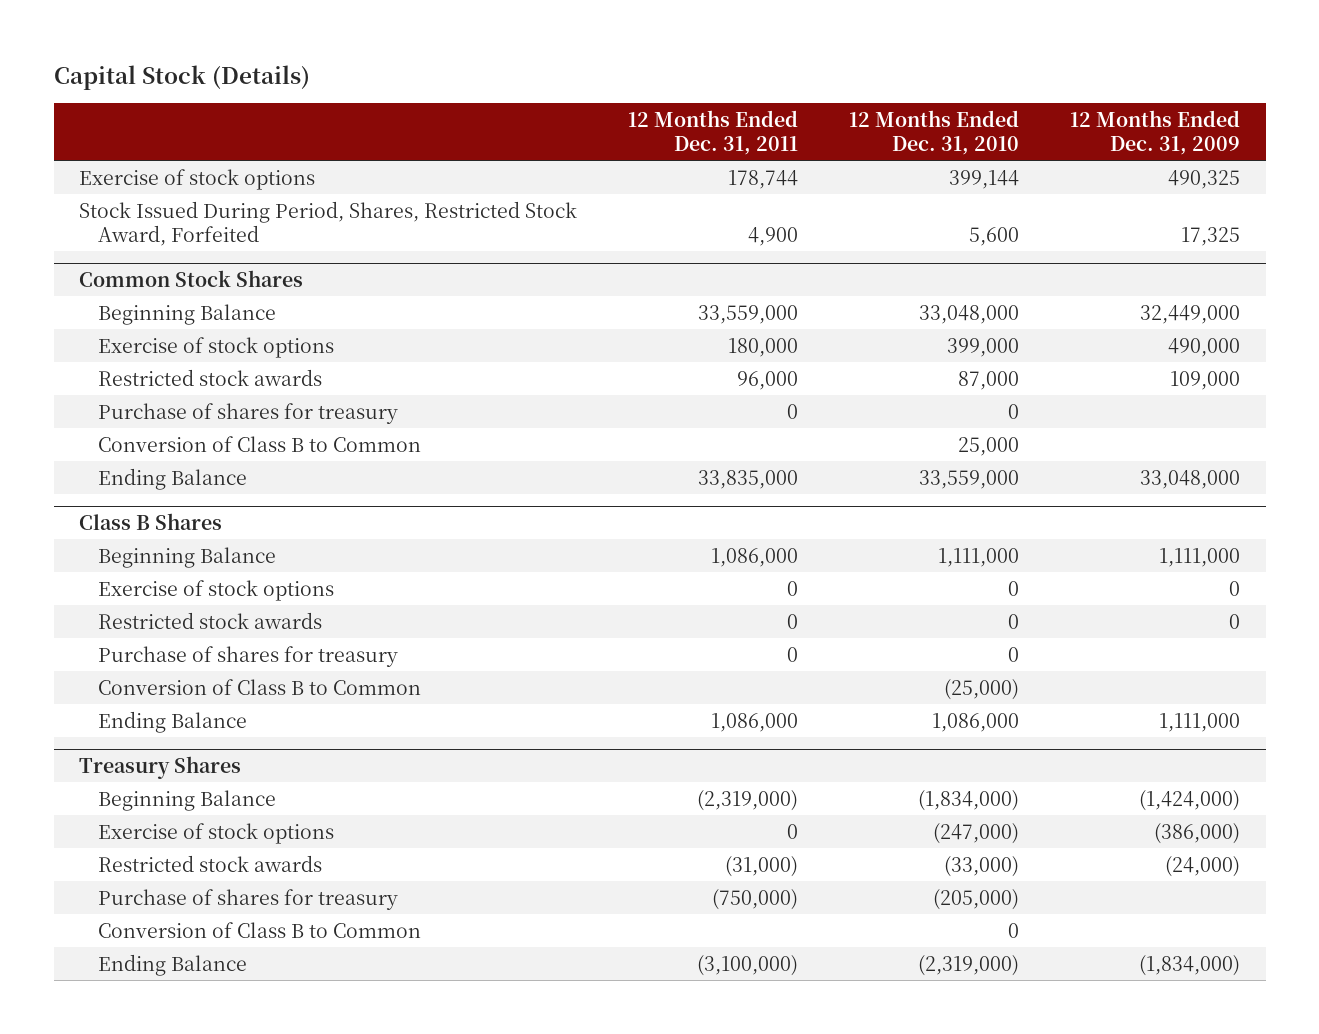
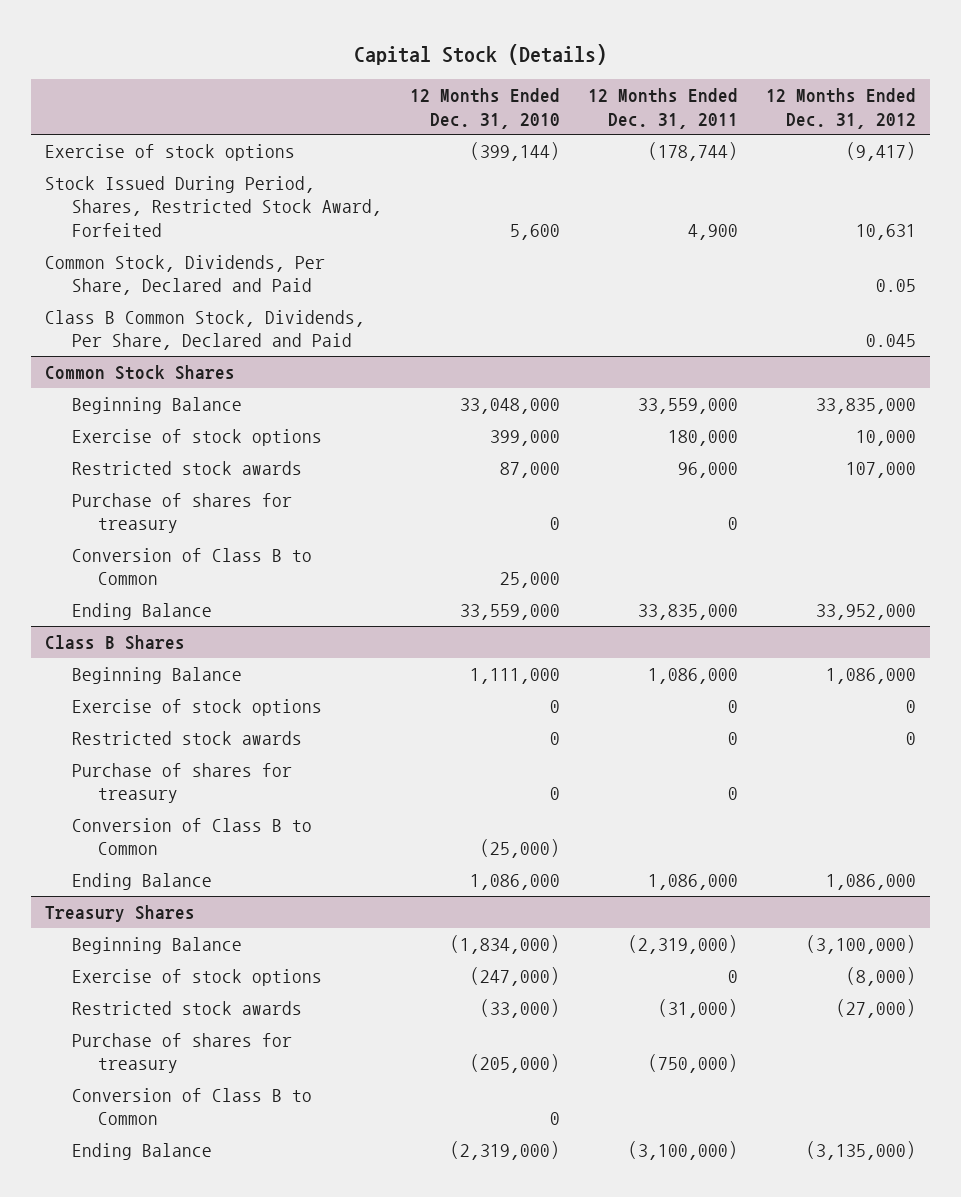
[1070,109,1241,155] 12 Months Ended Dec. 31, 2009 -> none
none -> [765,87,916,129] 12 Months Ended Dec. 31, 2012
[728,169,799,189] 178,744 -> [647,141,738,161] (178,744)
[949,169,1020,189] 399,144 -> [469,141,560,161] (399,144)
none -> [45,254,326,296] Common Stock, Dividends, Per Share, Declared and Paid
none -> [45,309,366,351] Class B Common Stock, Dividends, Per Share, Declared and Paid

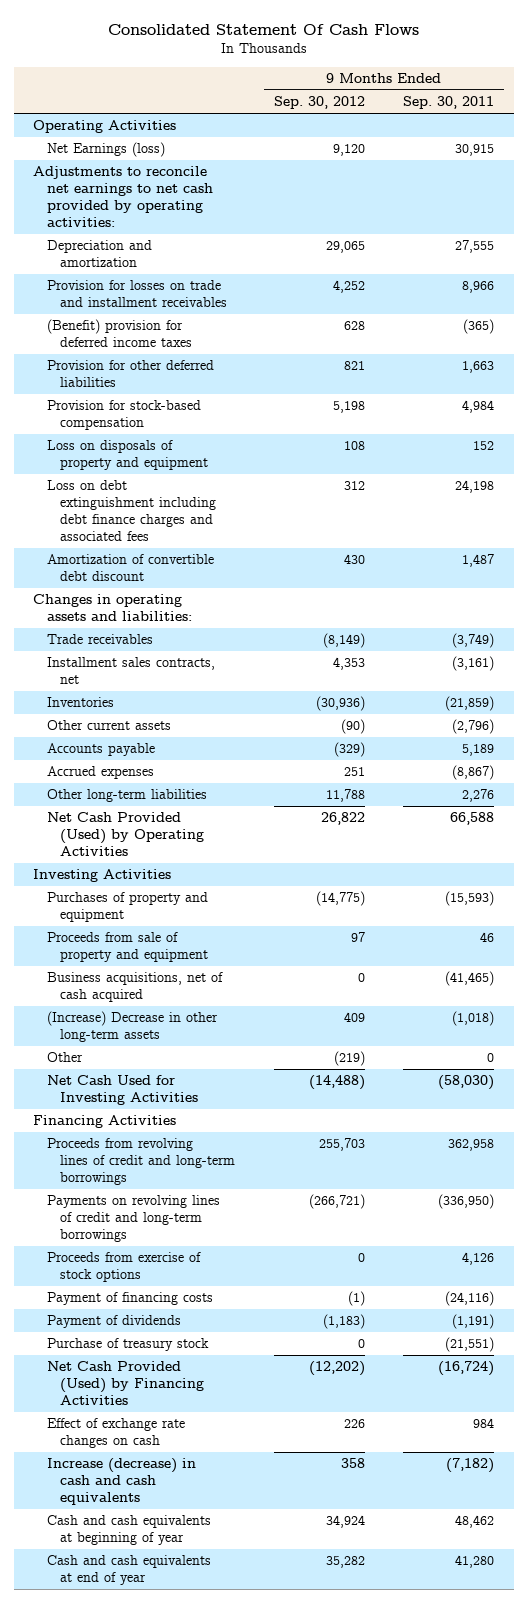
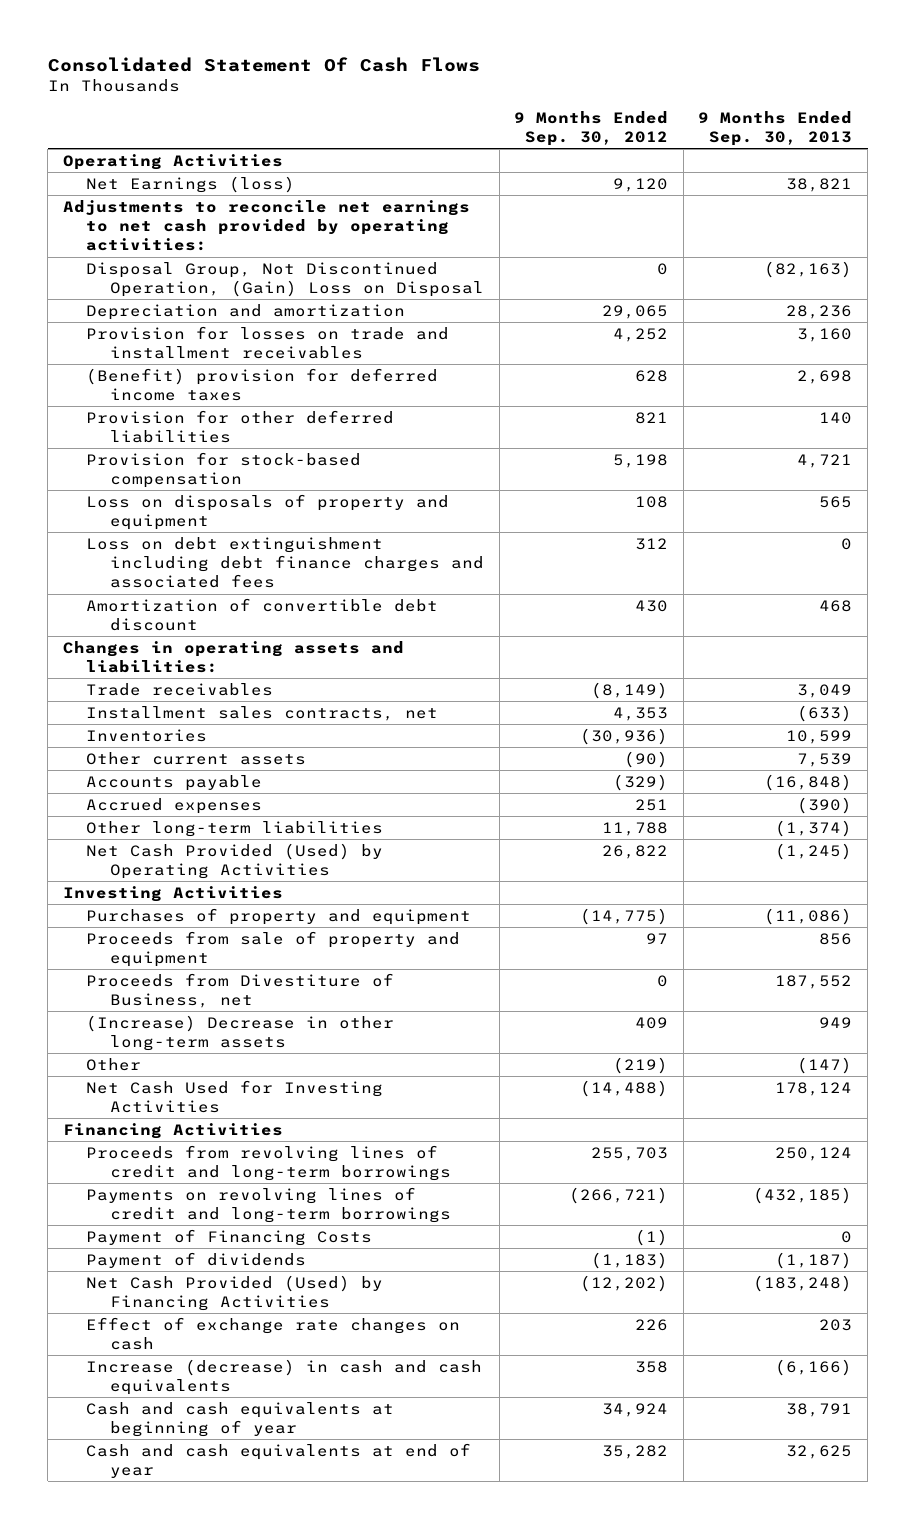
[403,96,495,110] Sep. 30, 2011 -> none
none -> [698,110,853,146] 9 Months Ended Sep. 30, 2013
none -> [86,261,484,297] Disposal Group, Not Discontinued Operation, (Gain) Loss on Disposal
[46,972,223,1003] Business acquisitions, net of cash acquired -> none
none -> [86,972,395,1008] Proceeds from Divestiture of Business, net
[46,1252,201,1283] Proceeds from exercise of stock options -> none
[46,1292,213,1306] Payment of financing costs -> [86,1228,373,1246] Payment of Financing Costs
[46,1338,209,1352] Purchase of treasury stock -> none

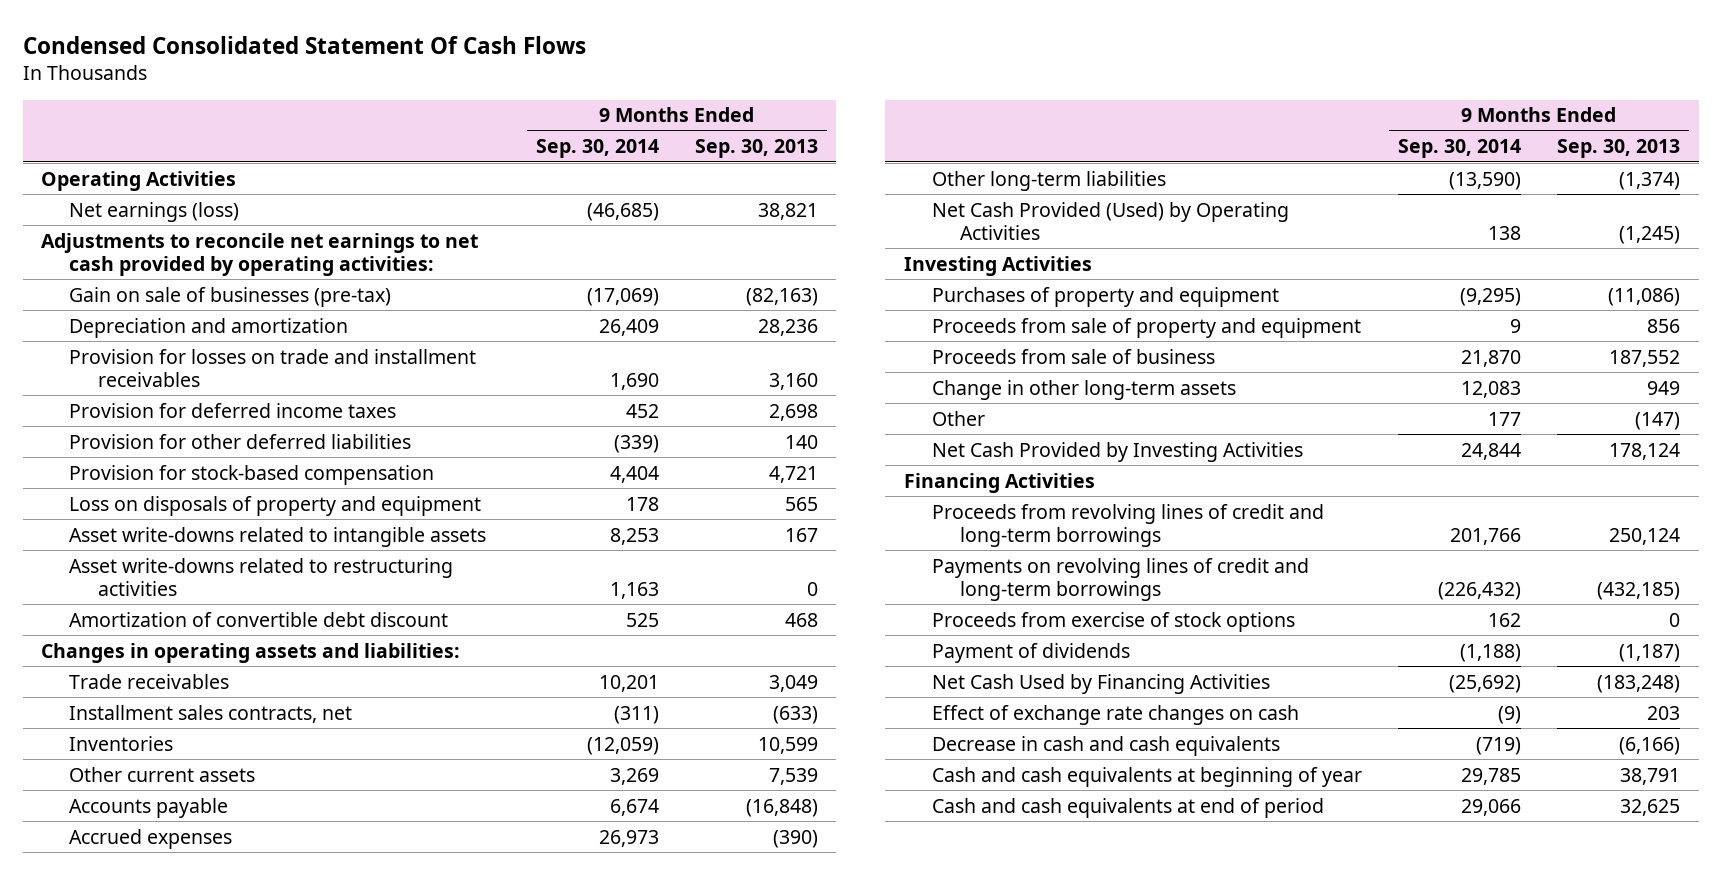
[47,56,480,72] Consolidated Statement Of Cash Flows -> [23,35,587,54] Condensed Consolidated Statement Of Cash Flows
[514,110,669,146] 9 Months Ended Sep. 30, 2012 -> none
none -> [535,139,659,159] Sep. 30, 2014
[86,175,296,193] Net Earnings (loss) -> [69,201,240,222] Net earnings (loss)
[86,261,484,297] Disposal Group, Not Discontinued Operation, (Gain) Loss on Disposal -> [69,286,392,307] Gain on sale of businesses (pre-tax)
[86,367,439,401] (Benefit) provision for deferred income taxes -> [69,402,397,418] Provision for deferred income taxes
[86,536,484,589] Loss on debt extinguishment including debt finance charges and associated fees -> none
none -> [69,526,487,547] Asset write-downs related to intangible assets
none -> [69,557,454,597] Asset write-downs related to restructuring activities
[86,972,395,1008] Proceeds from Divestiture of Business, net -> [931,348,1215,364] Proceeds from sale of business
[86,1014,395,1051] (Increase) Decrease in other long-term assets -> [931,379,1236,400] Change in other long-term assets
[86,1079,384,1113] Net Cash Used for Investing Activities -> [931,441,1303,462] Net Cash Provided by Investing Activities
[86,1228,373,1246] Payment of Financing Costs -> none
none -> [931,611,1295,632] Proceeds from exercise of stock options
[86,1274,384,1311] Net Cash Provided (Used) by Financing Activities -> [931,673,1270,694] Net Cash Used by Financing Activities
[86,1358,483,1395] Increase (decrease) in cash and cash equivalents -> [931,735,1280,756] Decrease in cash and cash equivalents
[86,1442,472,1478] Cash and cash equivalents at end of year -> [931,797,1324,818] Cash and cash equivalents at end of period

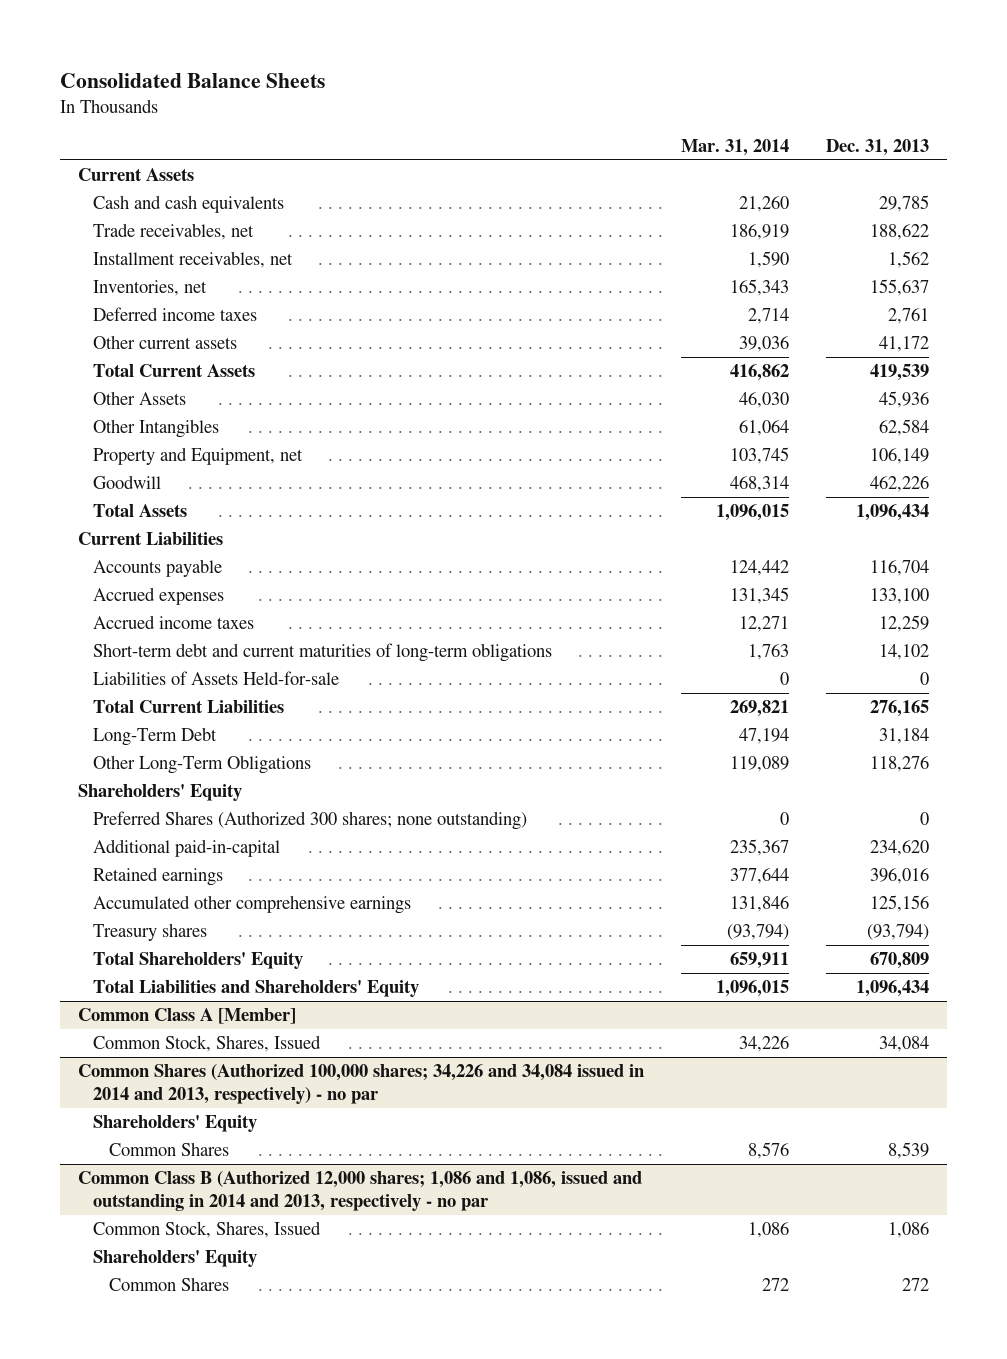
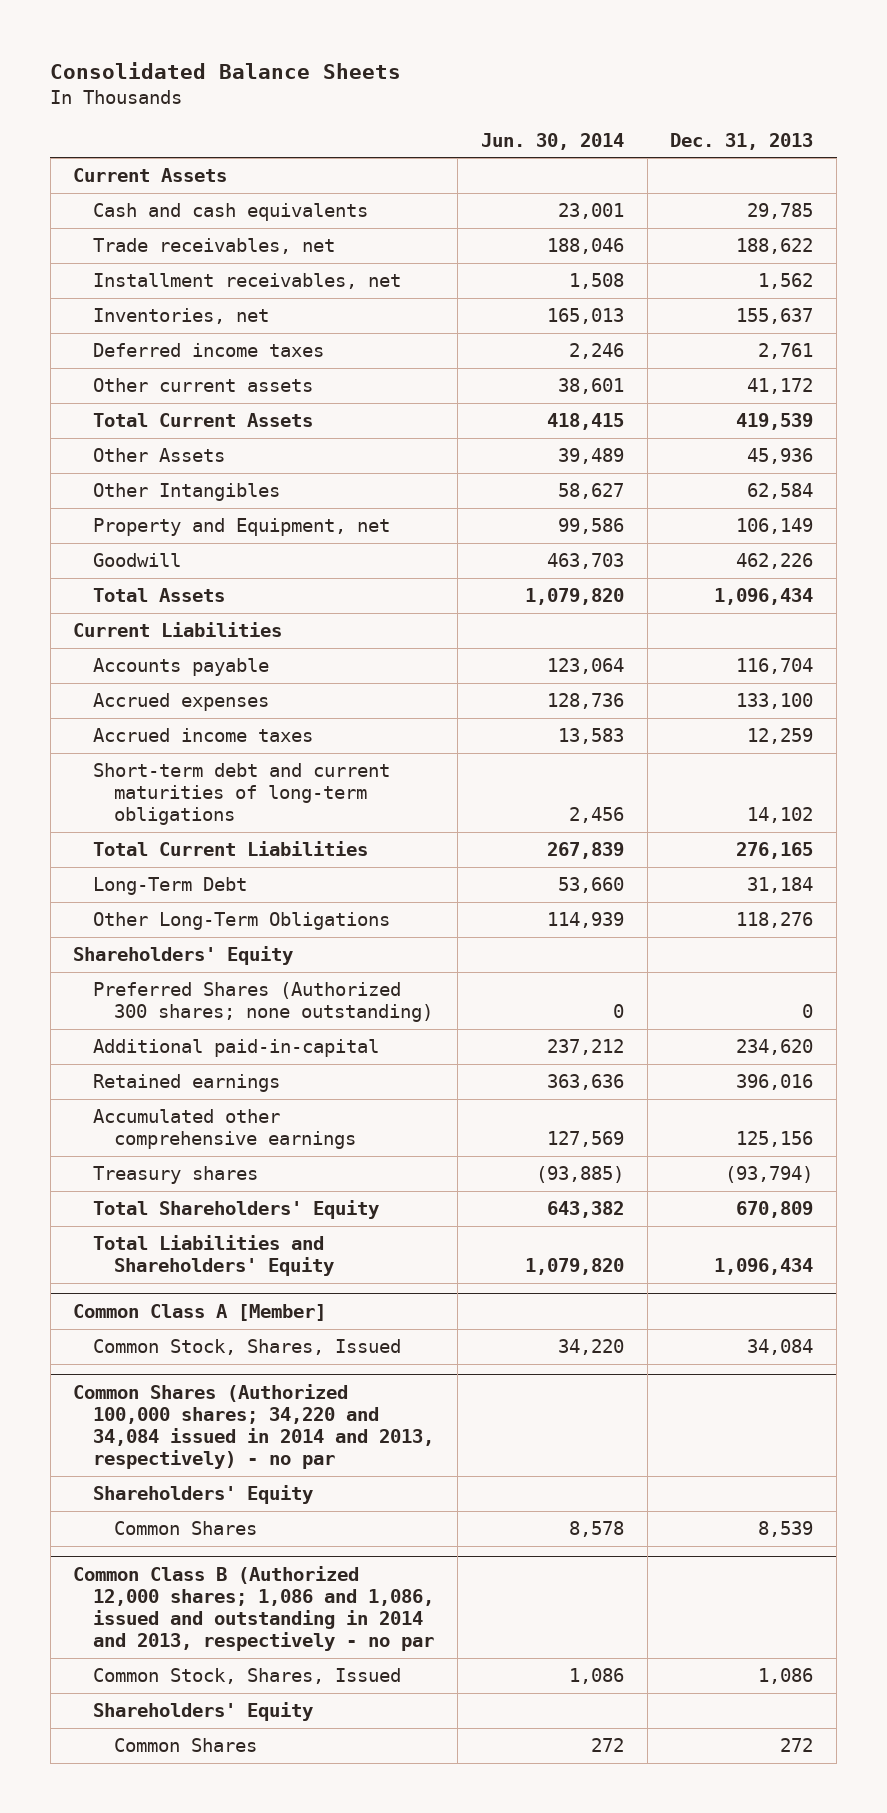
[680,138,789,156] Mar. 31, 2014 -> none
none -> [480,132,624,150] Jun. 30, 2014
[93,671,340,686] Liabilities of Assets Held-for-sale -> none
[78,1064,645,1105] Common Shares (Authorized 100,000 shares; 34,226 and 34,084 issued in 2014 and 2013, respectively) - no par -> [73,1384,435,1469] Common Shares (Authorized 100,000 shares; 34,220 and 34,084 issued in 2014 and 2013, respectively) - no par

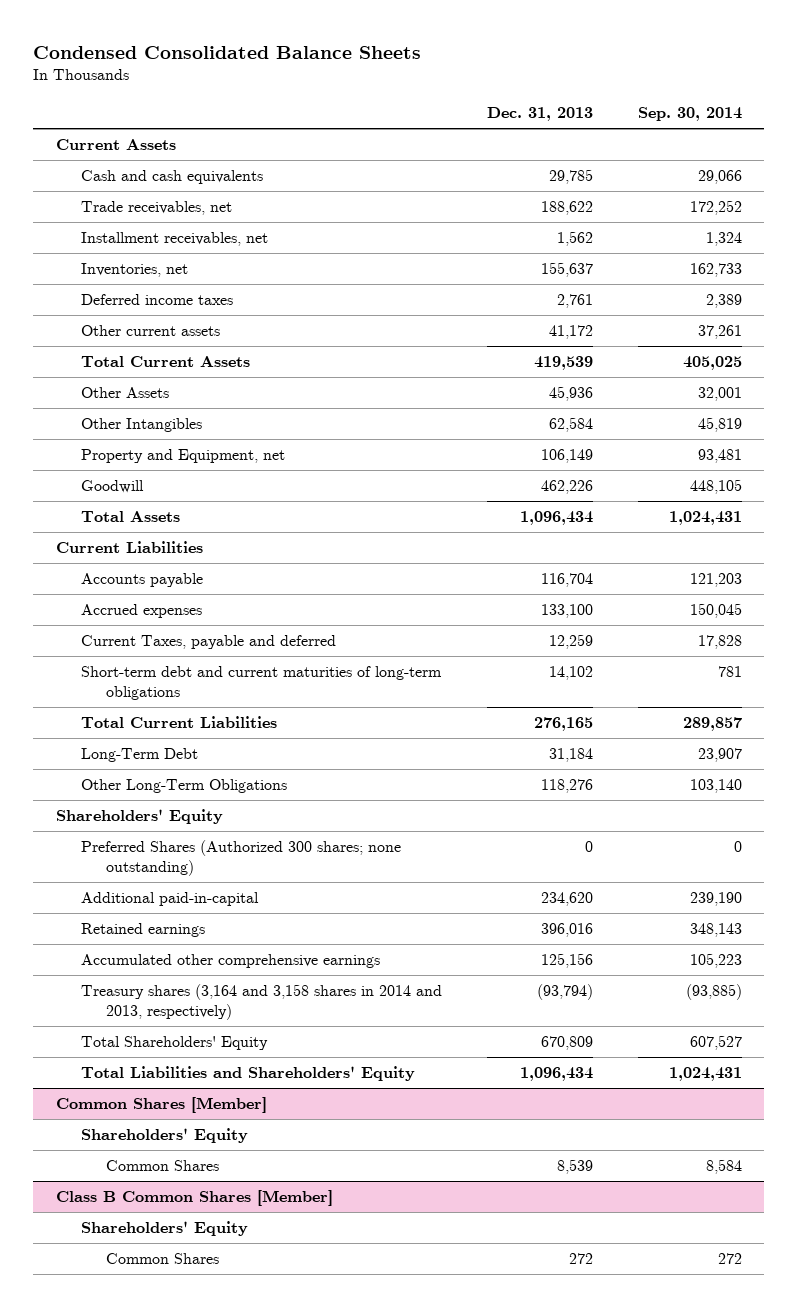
[50,61,402,79] Consolidated Balance Sheets -> [33,45,422,59] Condensed Consolidated Balance Sheets
[480,132,624,150] Jun. 30, 2014 -> none
none -> [637,106,742,121] Sep. 30, 2014
[93,728,314,743] Accrued income taxes -> [80,635,336,650] Current Taxes, payable and deferred
[93,1166,259,1185] Treasury shares -> [80,984,442,1020] Treasury shares (3,164 and 3,158 shares in 2014 and 2013, respectively)
[73,1304,327,1322] Common Class A [Member] -> none
[93,1339,402,1356] Common Stock, Shares, Issued -> none
[73,1384,435,1469] Common Shares (Authorized 100,000 shares; 34,220 and 34,084 issued in 2014 and 2013, respectively) - no par -> none
none -> [55,1097,267,1114] Common Shares [Member]
[73,1566,435,1651] Common Class B (Authorized 12,000 shares; 1,086 and 1,086, issued and outstanding in 2014 and 2013, respectively - no par -> none
[93,1668,402,1685] Common Stock, Shares, Issued -> none
none -> [55,1190,333,1207] Class B Common Shares [Member]

